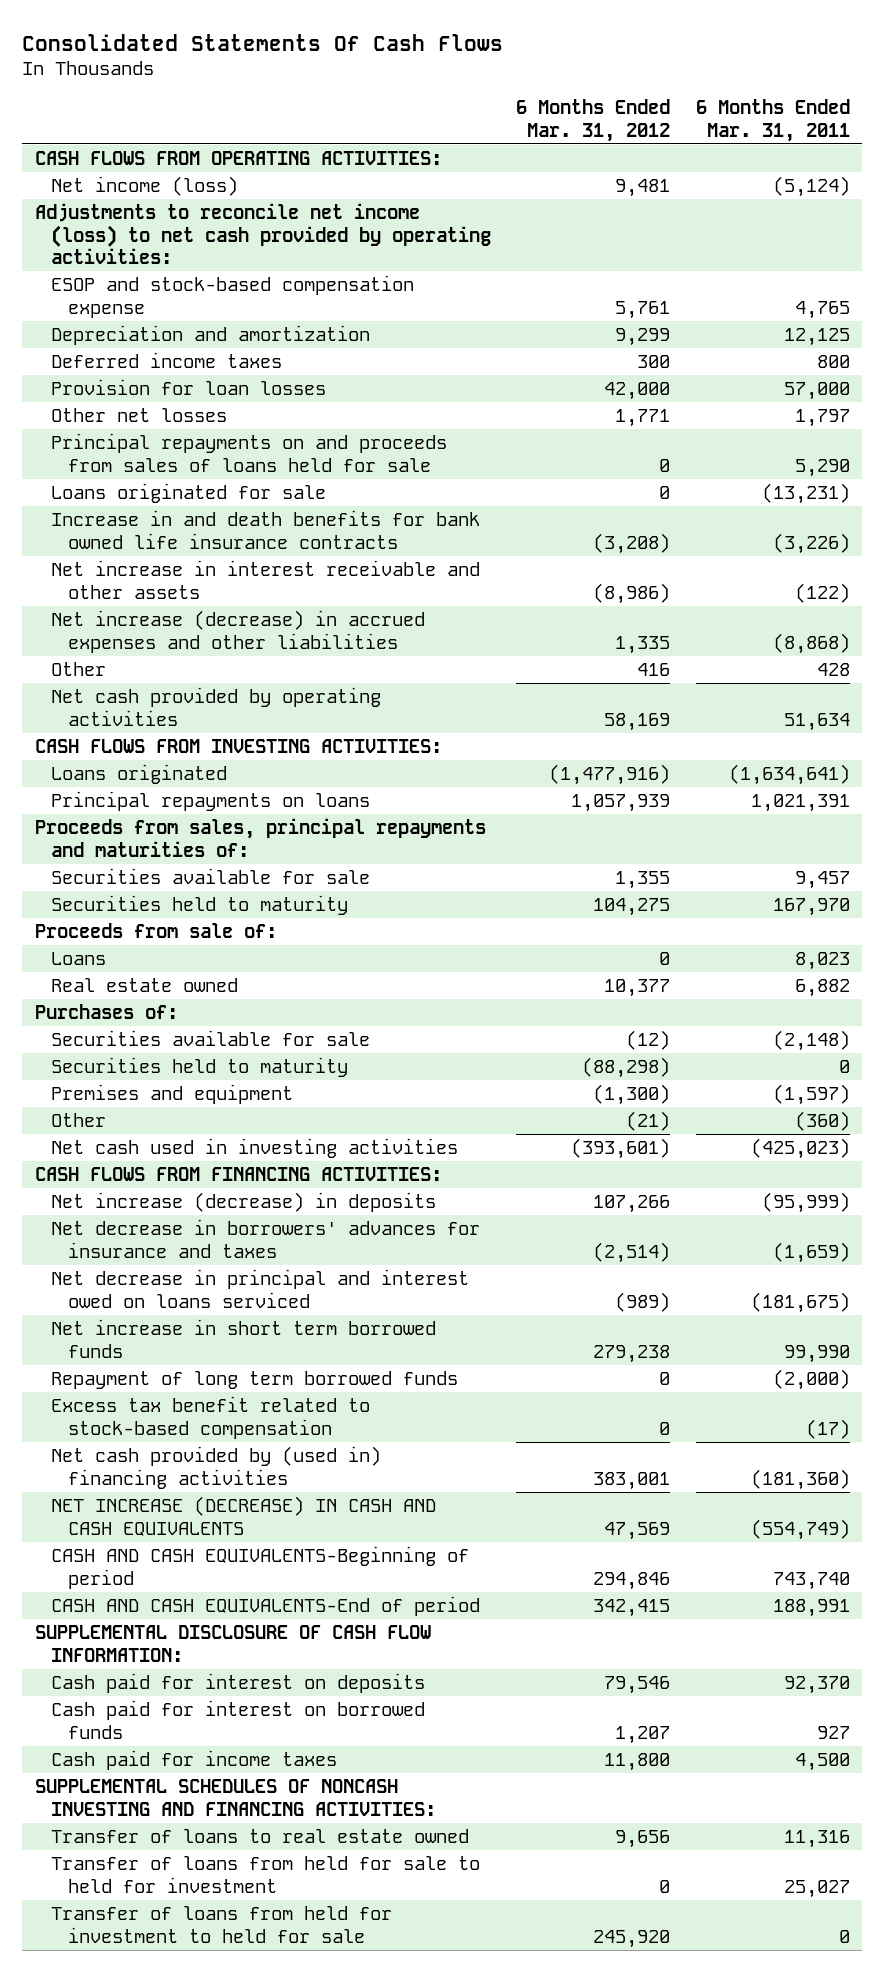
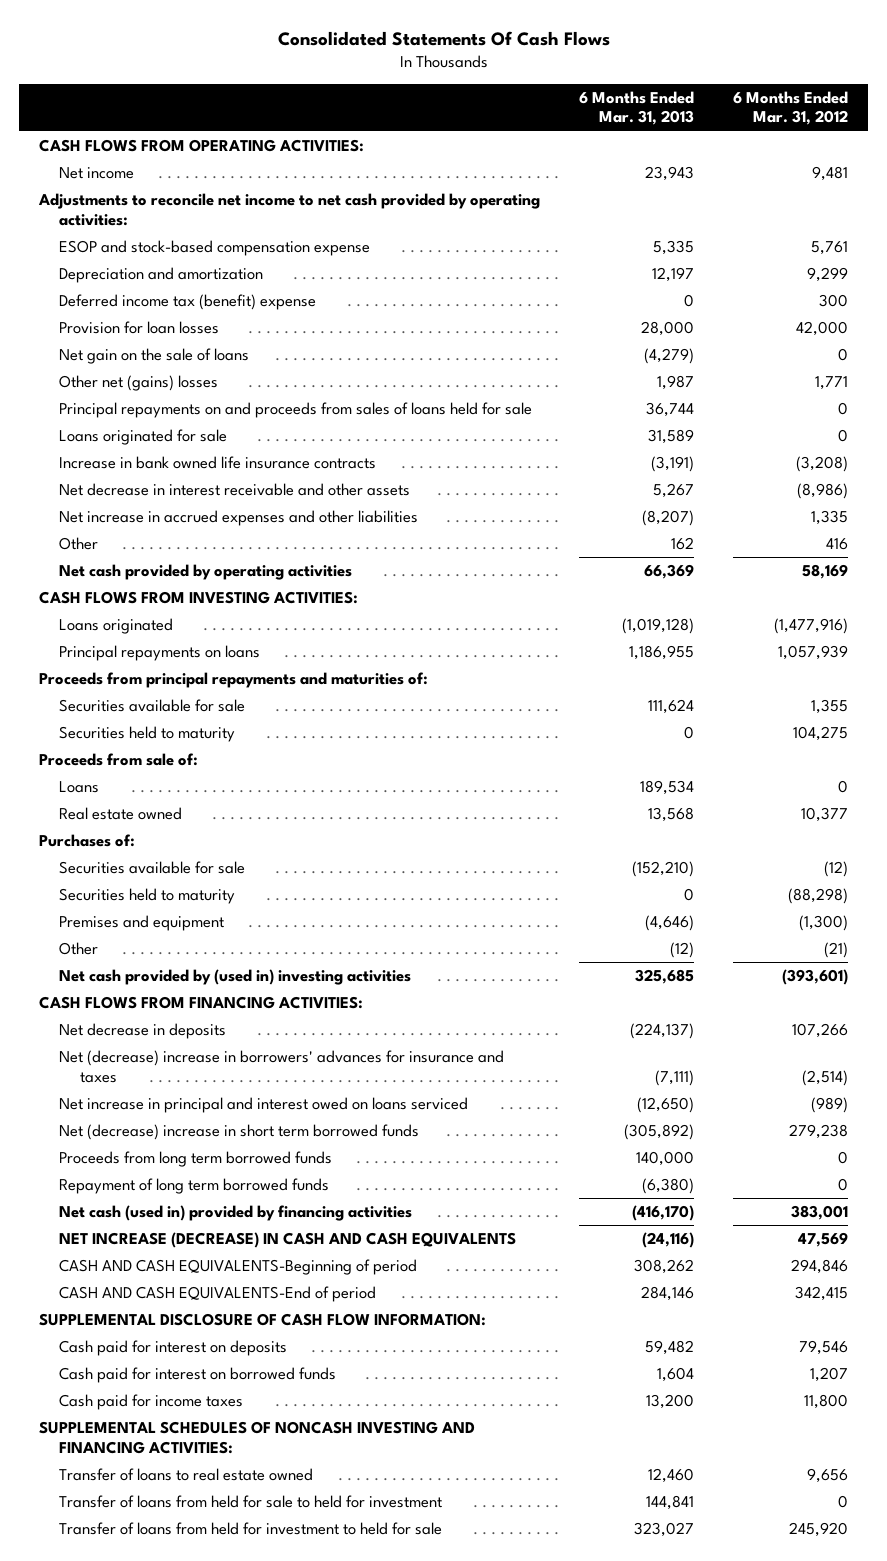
[695,99,850,142] 6 Months Ended Mar. 31, 2011 -> none
none -> [579,90,695,126] 6 Months Ended Mar. 31, 2013
[51,176,239,197] Net income (loss) -> [59,167,135,180] Net income
[34,203,492,265] Adjustments to reconcile net income (loss) to net cash provided by operating activities: -> [37,193,540,226] Adjustments to reconcile net income to net cash provided by operating activities:
[51,352,283,369] Deferred income taxes -> [59,294,317,311] Deferred income tax (benefit) expense
none -> [59,348,250,365] Net gain on the sale of loans
[51,408,228,423] Other net losses -> [59,375,219,392] Other net (gains) losses
[51,510,481,549] Increase in and death benefits for bank owned life insurance contracts -> [59,456,377,470] Increase in bank owned life insurance contracts
[51,560,481,599] Net increase in interest receivable and other assets -> [59,483,411,497] Net decrease in interest receivable and other assets
[51,610,426,653] Net increase (decrease) in accrued expenses and other liabilities -> [59,510,419,527] Net increase in accrued expenses and other liabilities
[34,818,486,857] Proceeds from sales, principal repayments and maturities of: -> [38,672,428,689] Proceeds from principal repayments and maturities of:
[51,1138,459,1159] Net cash used in investing activities -> [59,969,412,986] Net cash provided by (used in) investing activities
[51,1192,437,1213] Net increase (decrease) in deposits -> [59,1023,227,1040] Net decrease in deposits
[51,1219,481,1258] Net decrease in borrowers' advances for insurance and taxes -> [59,1050,505,1083] Net (decrease) increase in borrowers' advances for insurance and taxes
[51,1269,470,1308] Net decrease in principal and interest owed on loans serviced -> [59,1097,469,1114] Net increase in principal and interest owed on loans serviced
[51,1319,437,1358] Net increase in short term borrowed funds -> [59,1124,420,1141] Net (decrease) increase in short term borrowed funds
none -> [59,1151,333,1168] Proceeds from long term borrowed funds
[51,1396,371,1439] Excess tax benefit related to stock-based compensation -> none
[51,1446,382,1489] Net cash provided by (used in) financing activities -> [59,1205,413,1222] Net cash (used in) provided by financing activities

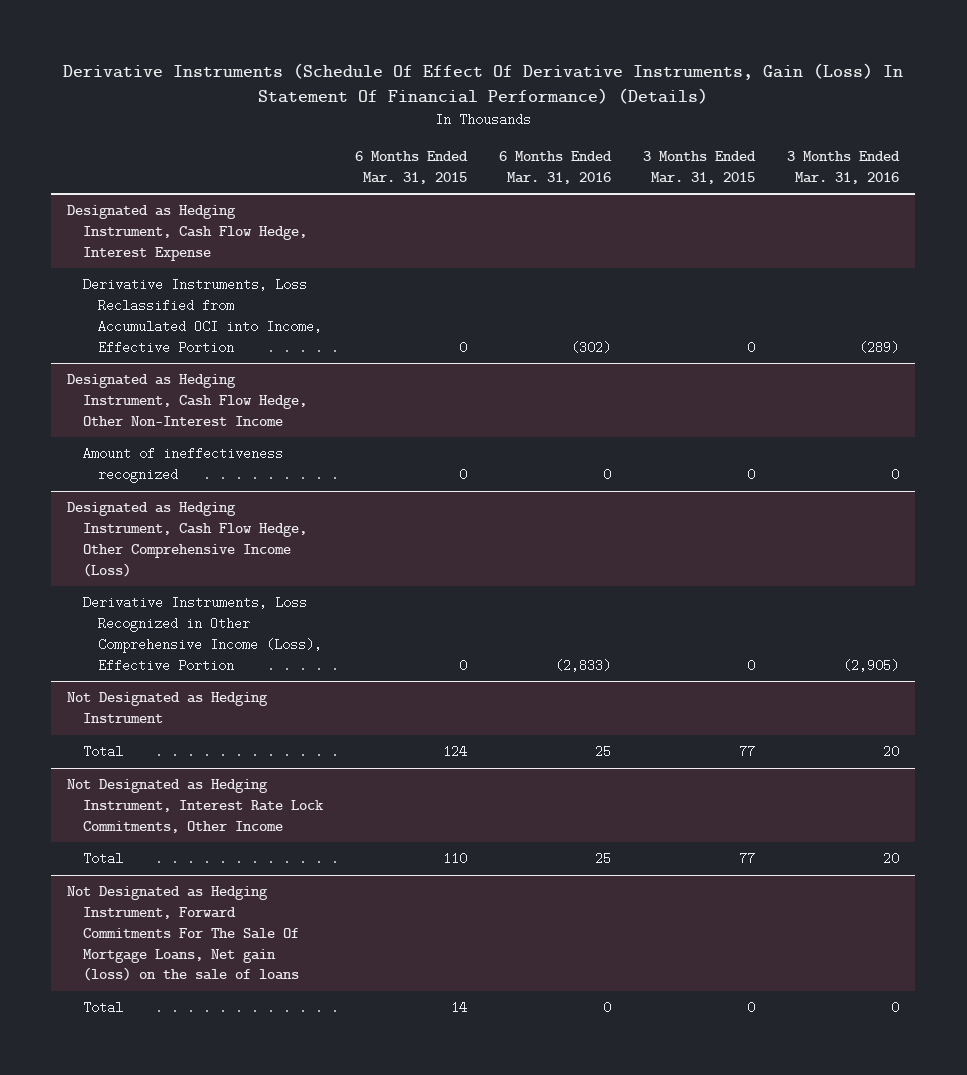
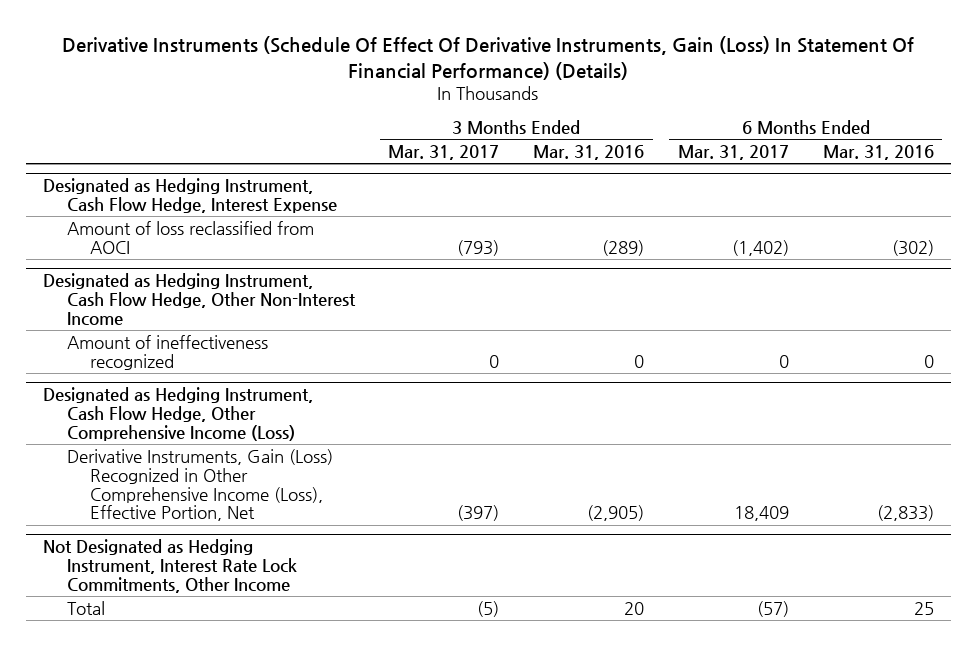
[354,151,468,184] 6 Months Ended Mar. 31, 2015 -> none
[643,151,757,184] 3 Months Ended Mar. 31, 2015 -> none
none -> [388,144,500,160] Mar. 31, 2017
none -> [677,144,789,160] Mar. 31, 2017
[82,278,323,354] Derivative Instruments, Loss Reclassified from Accumulated OCI into Income, Effective Portion -> [66,220,314,254] Amount of loss reclassified from AOCI
[67,692,269,724] Not Designated as Hedging Instrument -> none
[82,745,123,759] Total -> none
[82,596,323,672] Derivative Instruments, Loss Recognized in Other Comprehensive Income (Loss), Effective Portion -> [66,448,333,522] Derivative Instruments, Gain (Loss) Recognized in Other Comprehensive Income (Loss), Effective Portion, Net
[67,886,299,982] Not Designated as Hedging Instrument, Forward Commitments For The Sale Of Mortgage Loans, Net gain (loss) on the sale of loans -> none
[82,1001,123,1015] Total -> none

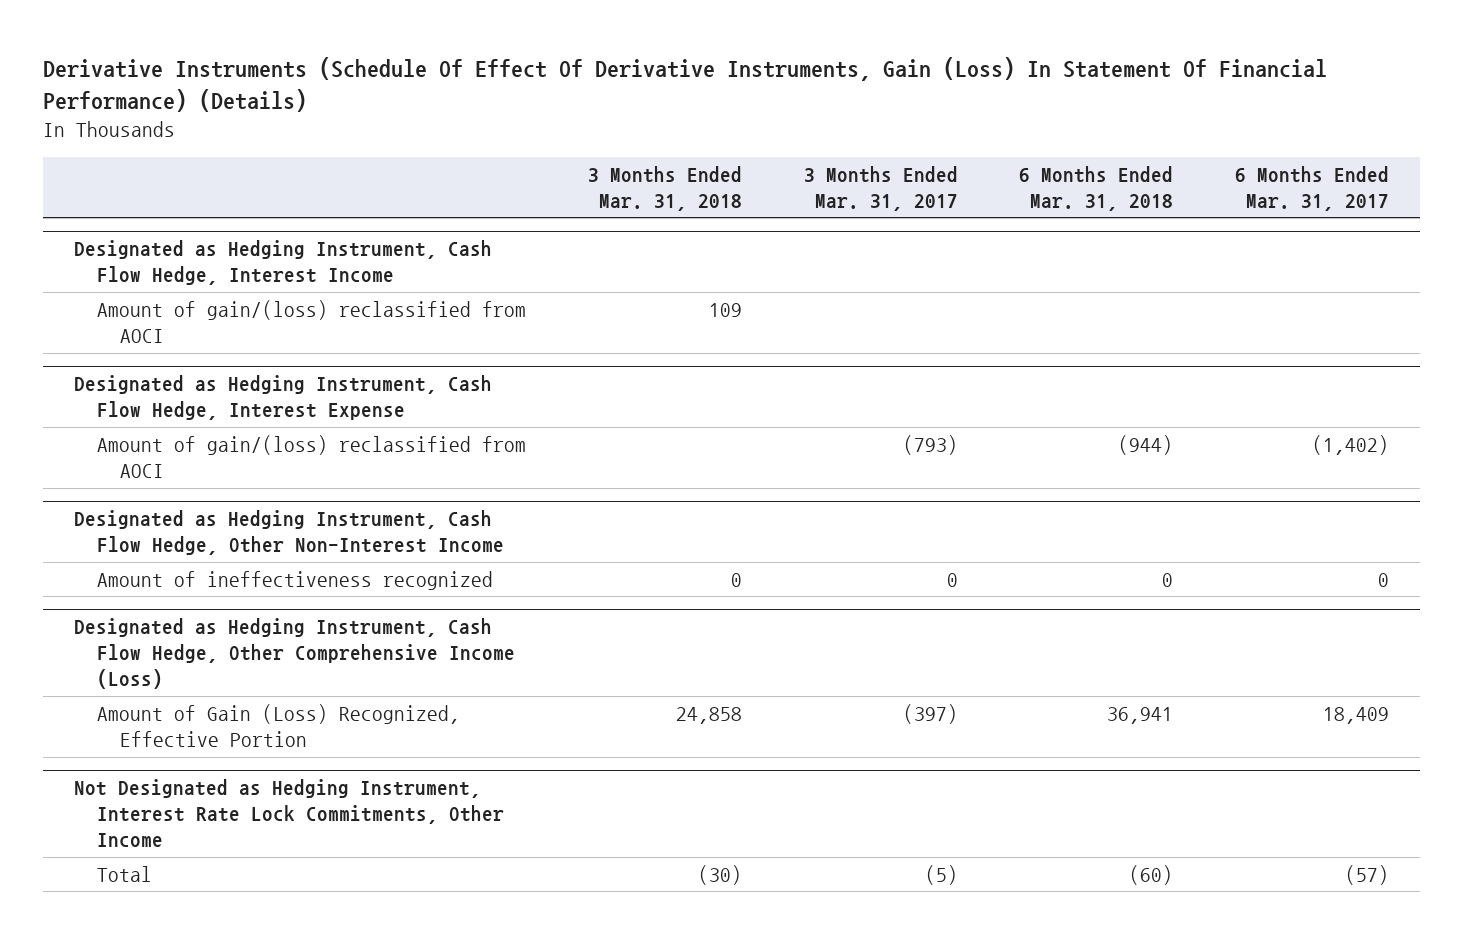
[533,144,645,160] Mar. 31, 2016 -> none
[822,144,934,160] Mar. 31, 2016 -> none
none -> [587,165,742,211] 3 Months Ended Mar. 31, 2018
none -> [1019,165,1174,211] 6 Months Ended Mar. 31, 2018
none -> [74,239,493,286] Designated as Hedging Instrument, Cash Flow Hedge, Interest Income
none -> [97,299,527,344] Amount of gain/(loss) reclassified from AOCI
[66,220,314,254] Amount of loss reclassified from AOCI -> [97,434,527,479] Amount of gain/(loss) reclassified from AOCI
[66,448,333,522] Derivative Instruments, Gain (Loss) Recognized in Other Comprehensive Income (Loss), Effective Portion, Net -> [97,703,461,748] Amount of Gain (Loss) Recognized, Effective Portion

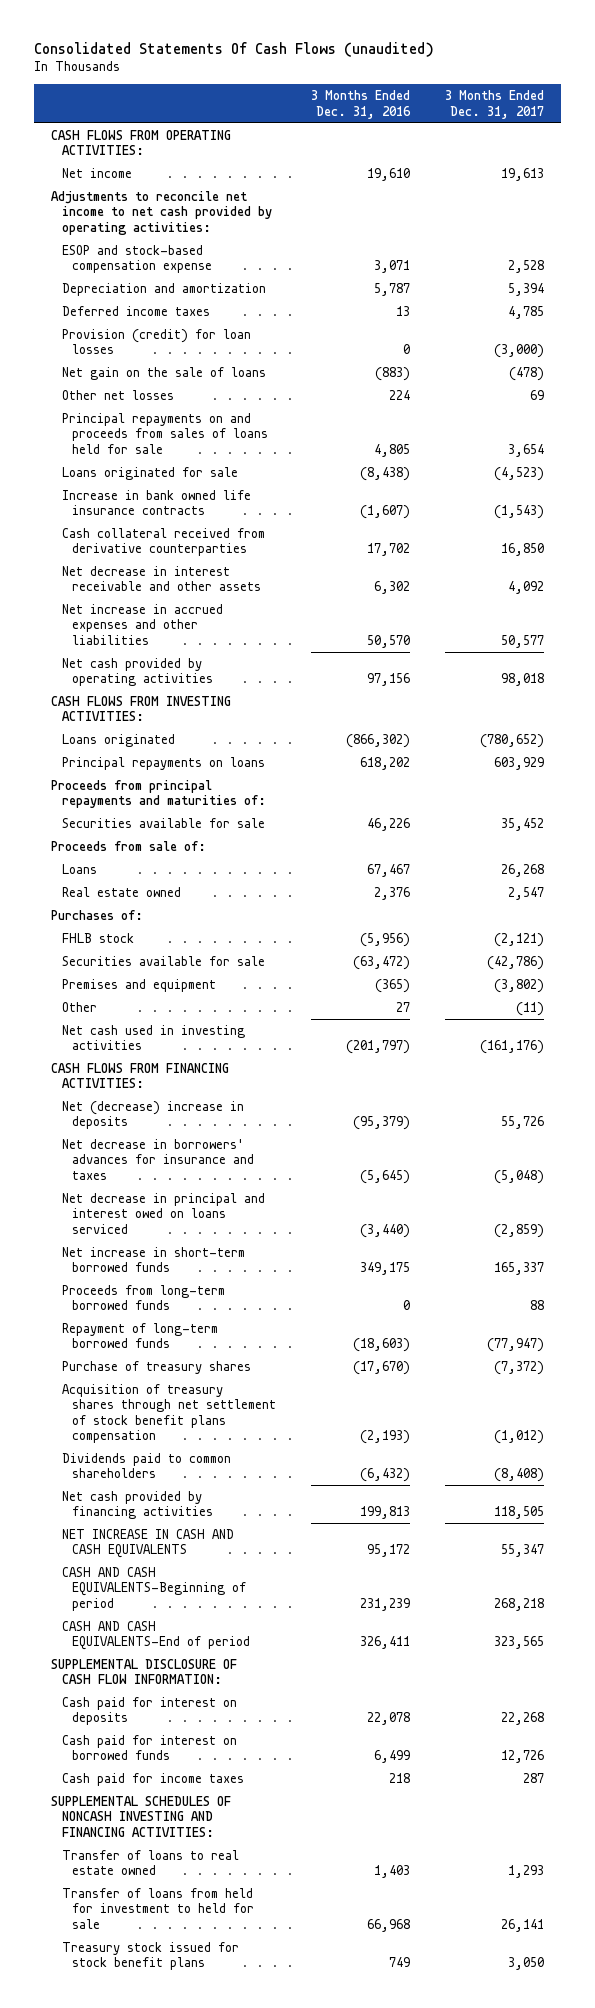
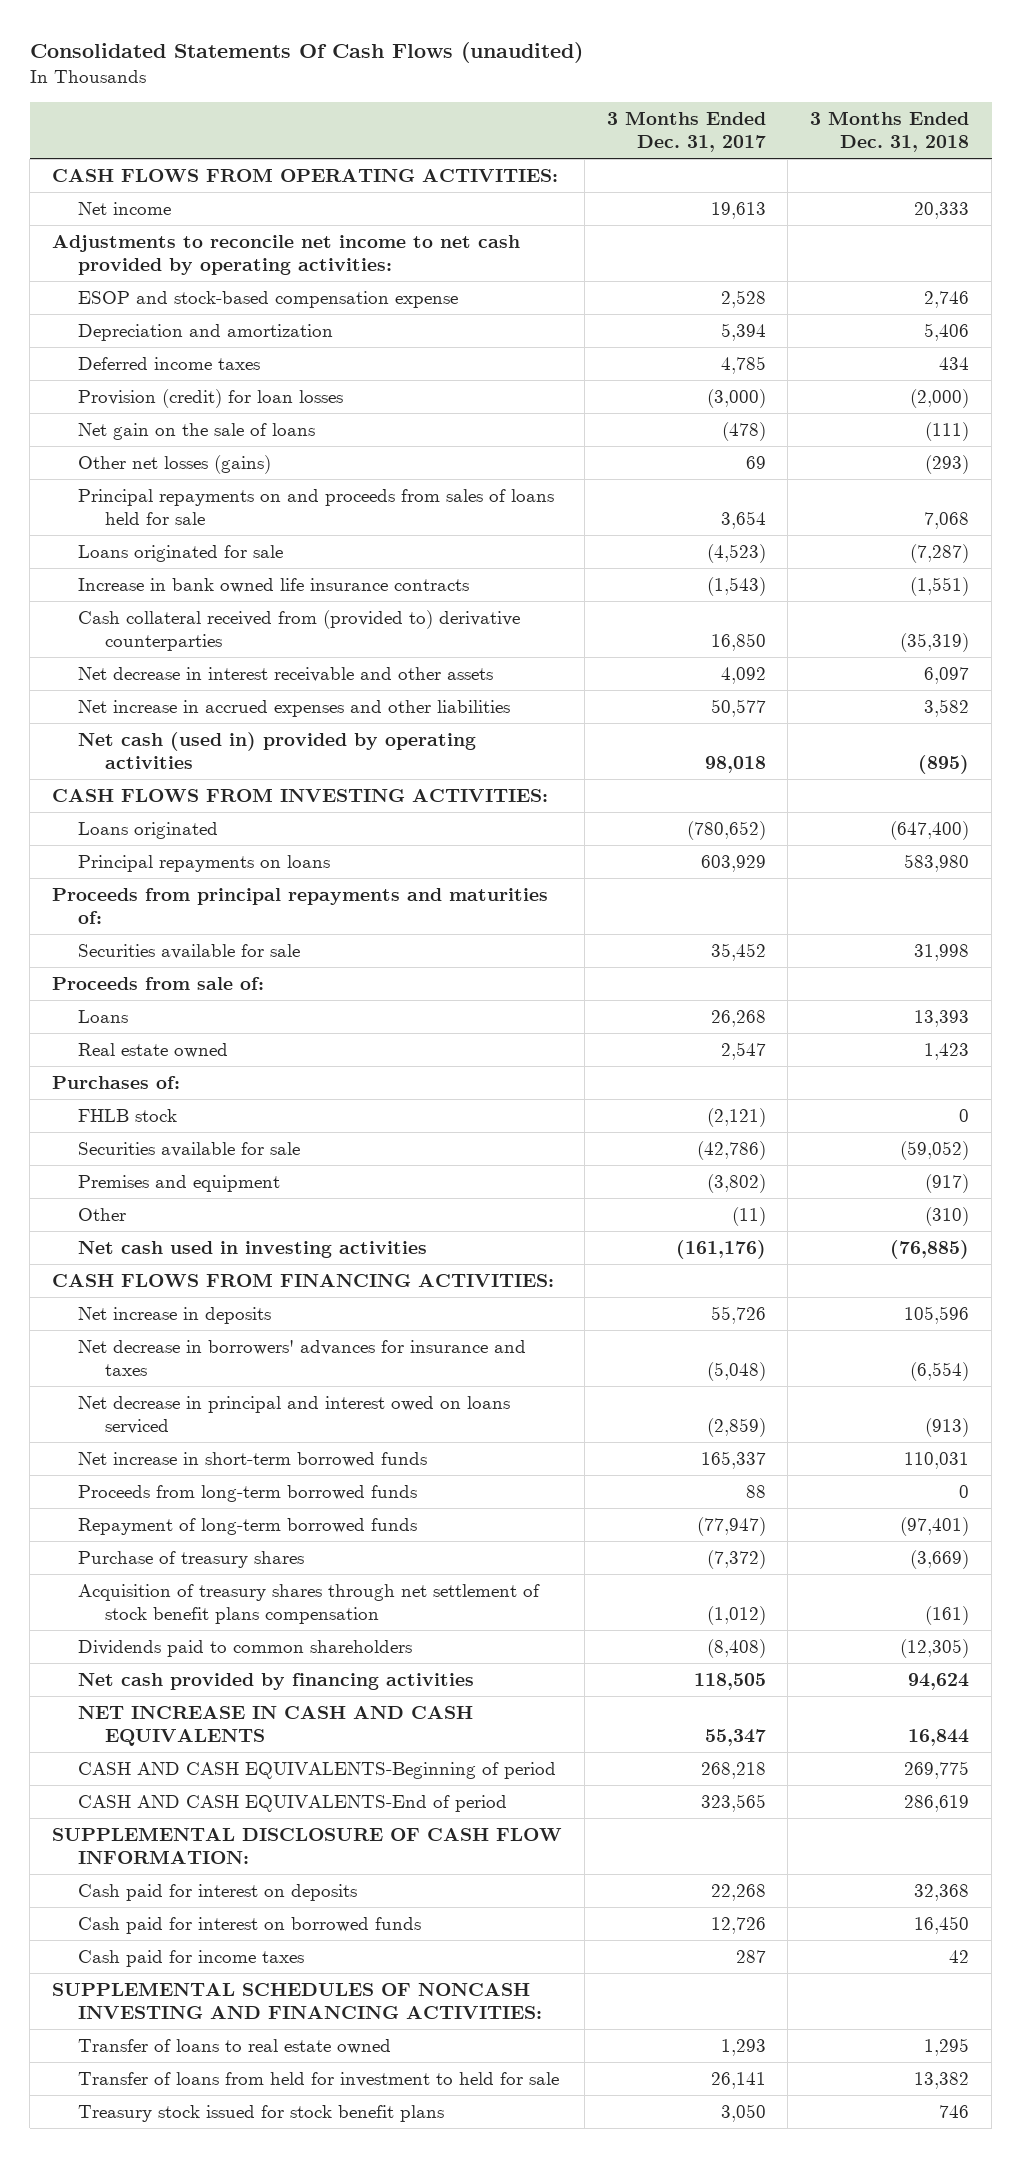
[310,90,411,119] 3 Months Ended Dec. 31, 2016 -> none
none -> [810,110,970,152] 3 Months Ended Dec. 31, 2018
[61,389,174,400] Other net losses -> [78,454,272,474] Other net losses (gains)
[61,527,265,557] Cash collateral received from derivative counterparties -> [78,609,521,652] Cash collateral received from (provided to) derivative counterparties
[61,657,214,687] Net cash provided by operating activities -> [78,731,477,770] Net cash (used in) provided by operating activities
[61,1100,244,1130] Net (decrease) increase in deposits -> [78,1306,272,1324] Net increase in deposits

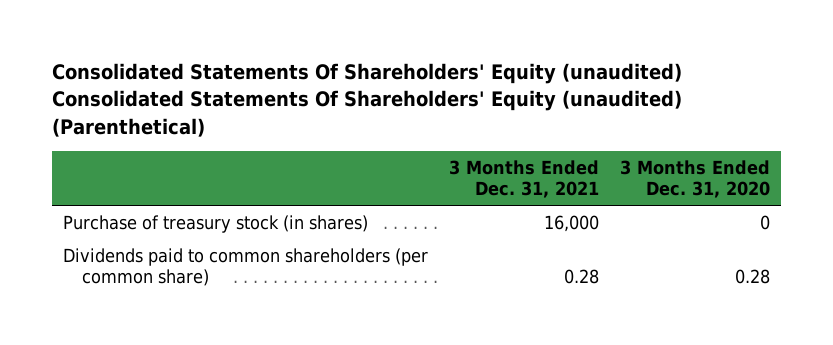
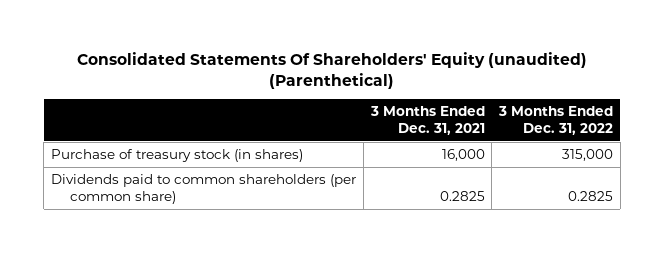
[51,63,682,137] Consolidated Statements Of Shareholders' Equity (unaudited) Consolidated Statements Of Shareholders' Equity (unaudited) (Parenthetical) -> [77,51,588,89] Consolidated Statements Of Shareholders' Equity (unaudited) (Parenthetical)
[620,160,771,199] 3 Months Ended Dec. 31, 2020 -> none
none -> [497,106,613,135] 3 Months Ended Dec. 31, 2022
[563,269,599,285] 0.28 -> [439,190,485,201] 0.2825

